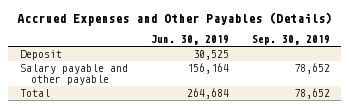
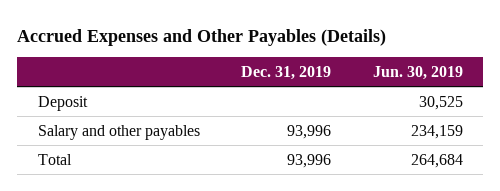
[251,35,330,46] Sep. 30, 2019 -> none
none -> [241,66,332,81] Dec. 31, 2019
[19,64,128,86] Salary payable and other payable -> [37,124,200,140] Salary and other payables
[186,63,229,75] 156,164 -> [410,124,463,139] 234,159

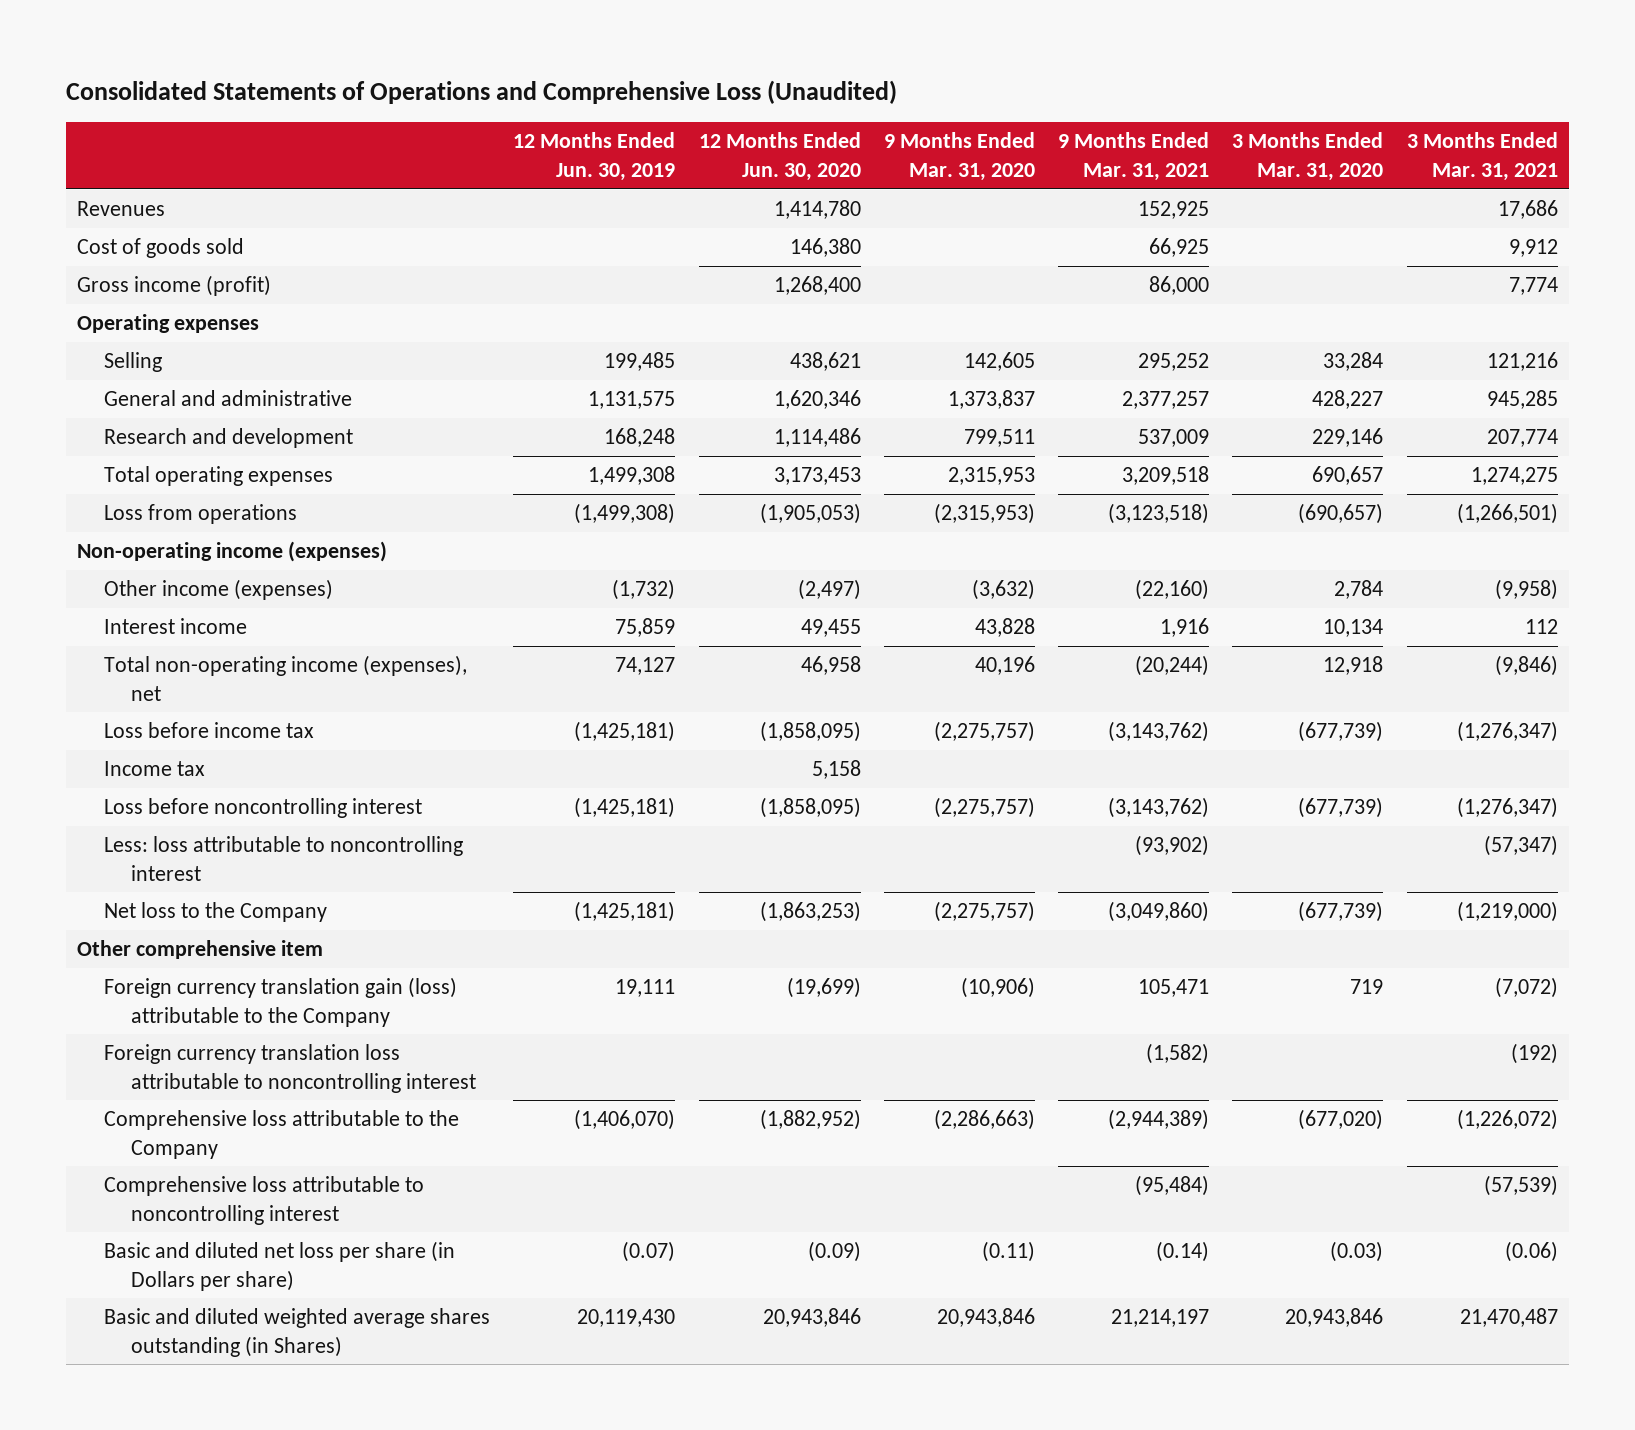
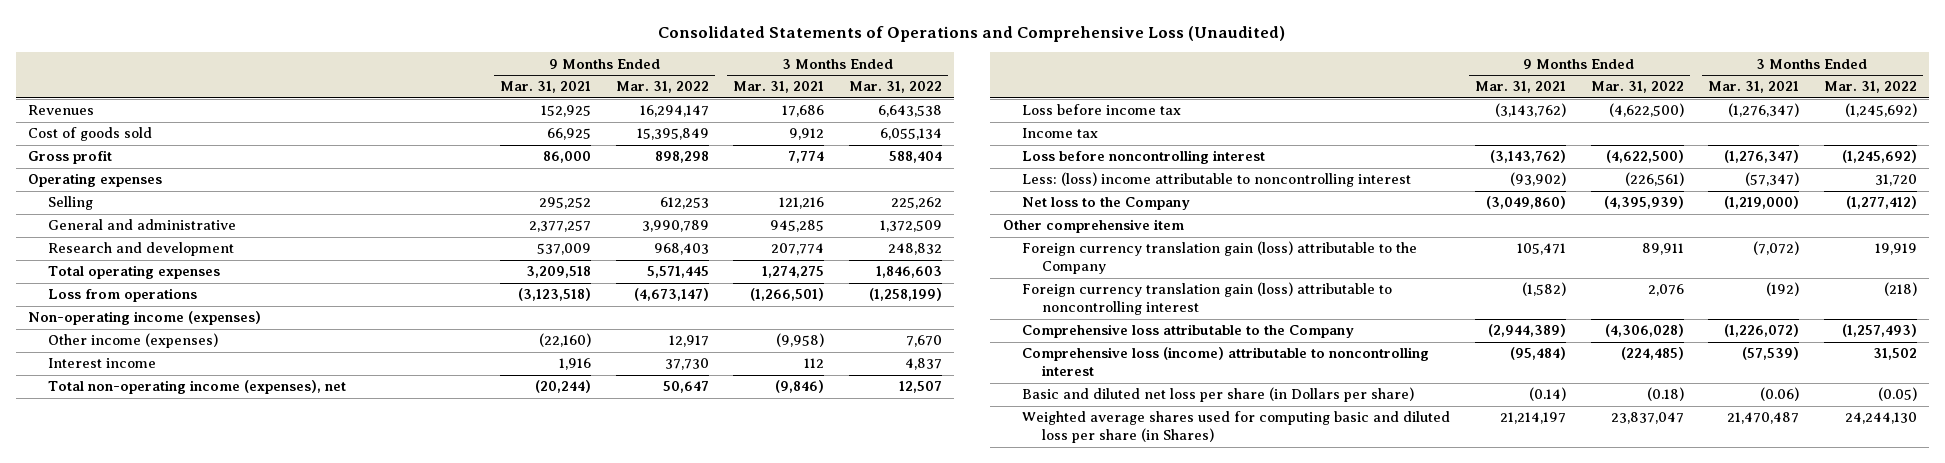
[513,132,676,182] 12 Months Ended Jun. 30, 2019 -> none
[698,132,861,182] 12 Months Ended Jun. 30, 2020 -> none
[883,132,1035,182] 9 Months Ended Mar. 31, 2020 -> none
[1232,132,1384,182] 3 Months Ended Mar. 31, 2020 -> none
none -> [615,81,709,94] Mar. 31, 2022
none -> [849,81,943,94] Mar. 31, 2022
[77,275,272,297] Gross income (profit) -> [27,150,112,165] Gross profit
[104,836,464,881] Less: loss attributable to noncontrolling interest -> [1022,172,1412,188] Less: (loss) income attributable to noncontrolling interest
[104,1044,477,1093] Foreign currency translation loss attributable to noncontrolling interest -> [1022,282,1393,316] Foreign currency translation gain (loss) attributable to noncontrolling interest
[104,1176,425,1225] Comprehensive loss attributable to noncontrolling interest -> [1022,347,1430,377] Comprehensive loss (income) attributable to noncontrolling interest
[104,1308,491,1357] Basic and diluted weighted average shares outstanding (in Shares) -> [1022,411,1451,444] Weighted average shares used for computing basic and diluted loss per share (in Shares)

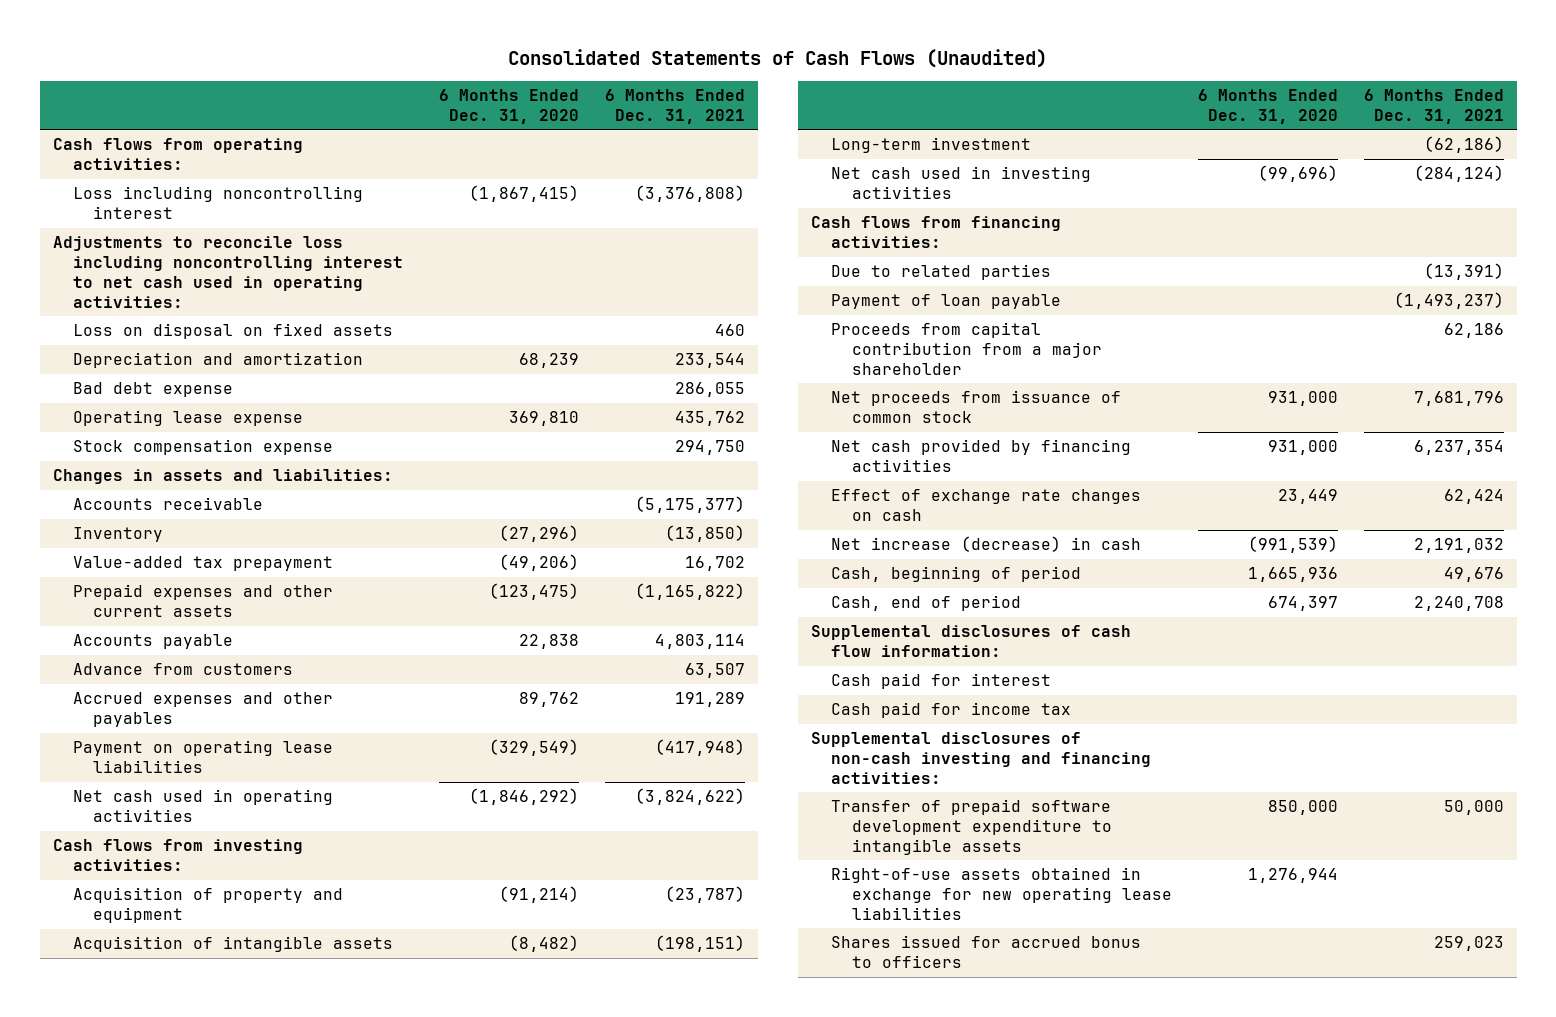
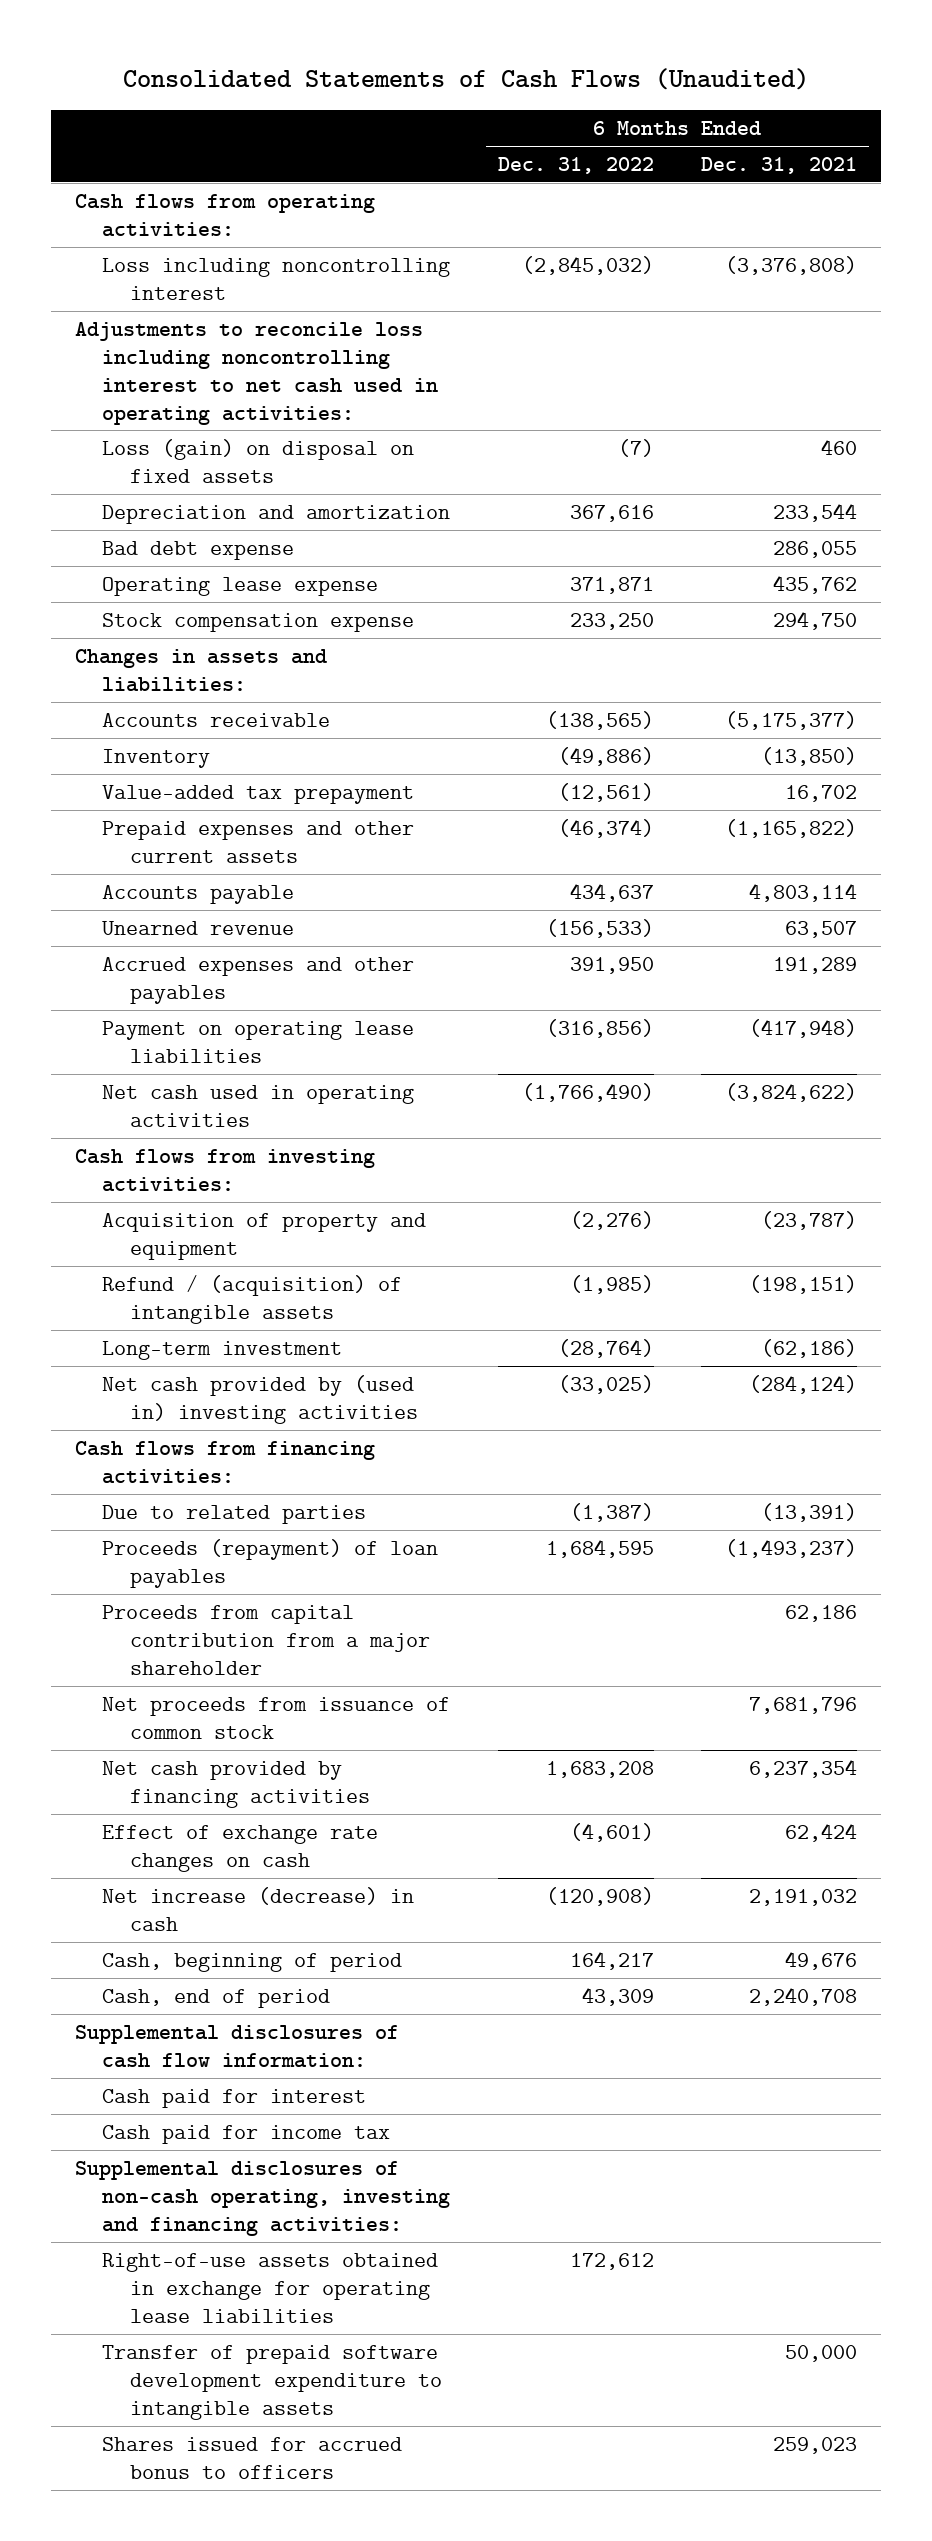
[439,88,580,124] 6 Months Ended Dec. 31, 2020 -> none
none -> [497,157,654,175] Dec. 31, 2022
[72,323,393,340] Loss on disposal on fixed assets -> [102,438,415,483] Loss (gain) on disposal on fixed assets
[72,663,293,676] Advance from customers -> [102,920,295,935] Unearned revenue
[72,936,393,953] Acquisition of intangible assets -> [102,1274,403,1324] Refund / (acquisition) of intangible assets
[831,166,1092,200] Net cash used in investing activities -> [102,1374,418,1424] Net cash provided by (used in) investing activities
[831,294,1062,310] Payment of loan payable -> [102,1538,439,1588] Proceeds (repayment) of loan payables
[811,732,1152,784] Supplemental disclosures of non-cash investing and financing activities: -> [74,2160,451,2236] Supplemental disclosures of non-cash operating, investing and financing activities:
none -> [102,2252,439,2323] Right-of-use assets obtained in exchange for operating lease liabilities
[831,867,1172,920] Right-of-use assets obtained in exchange for new operating lease liabilities -> none

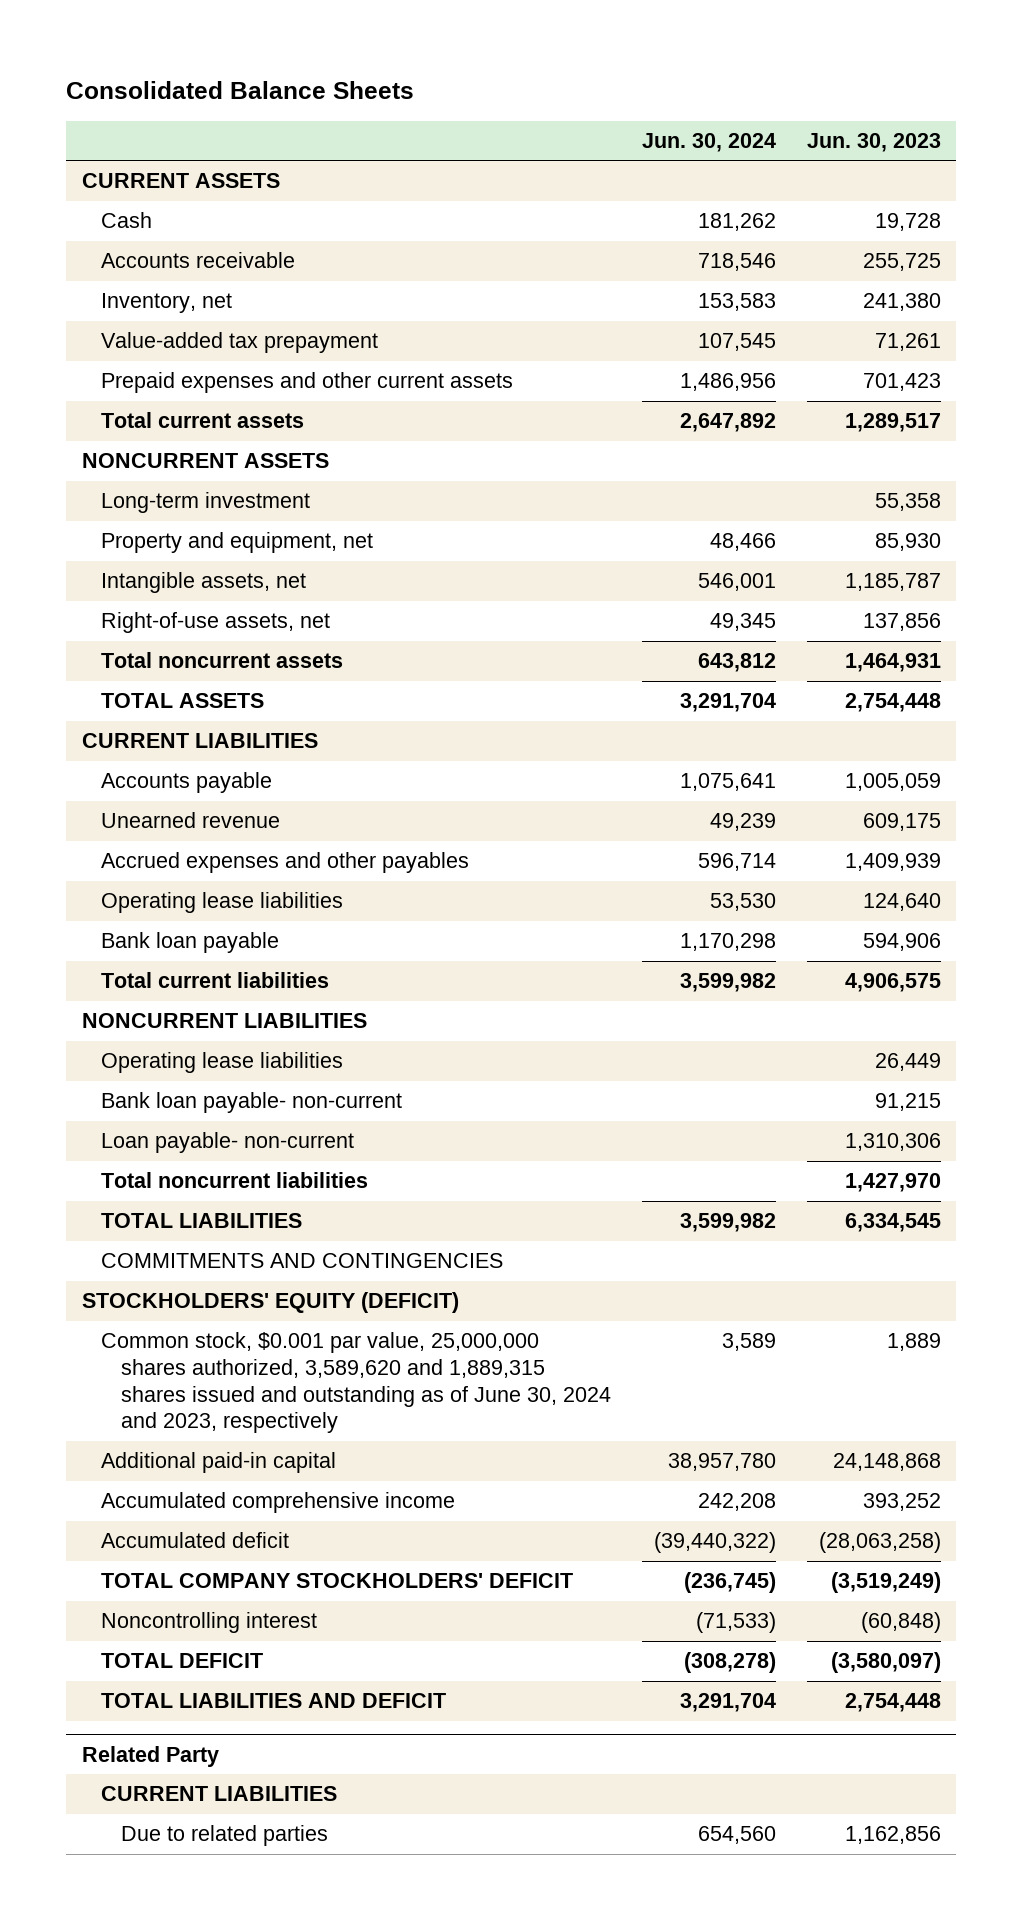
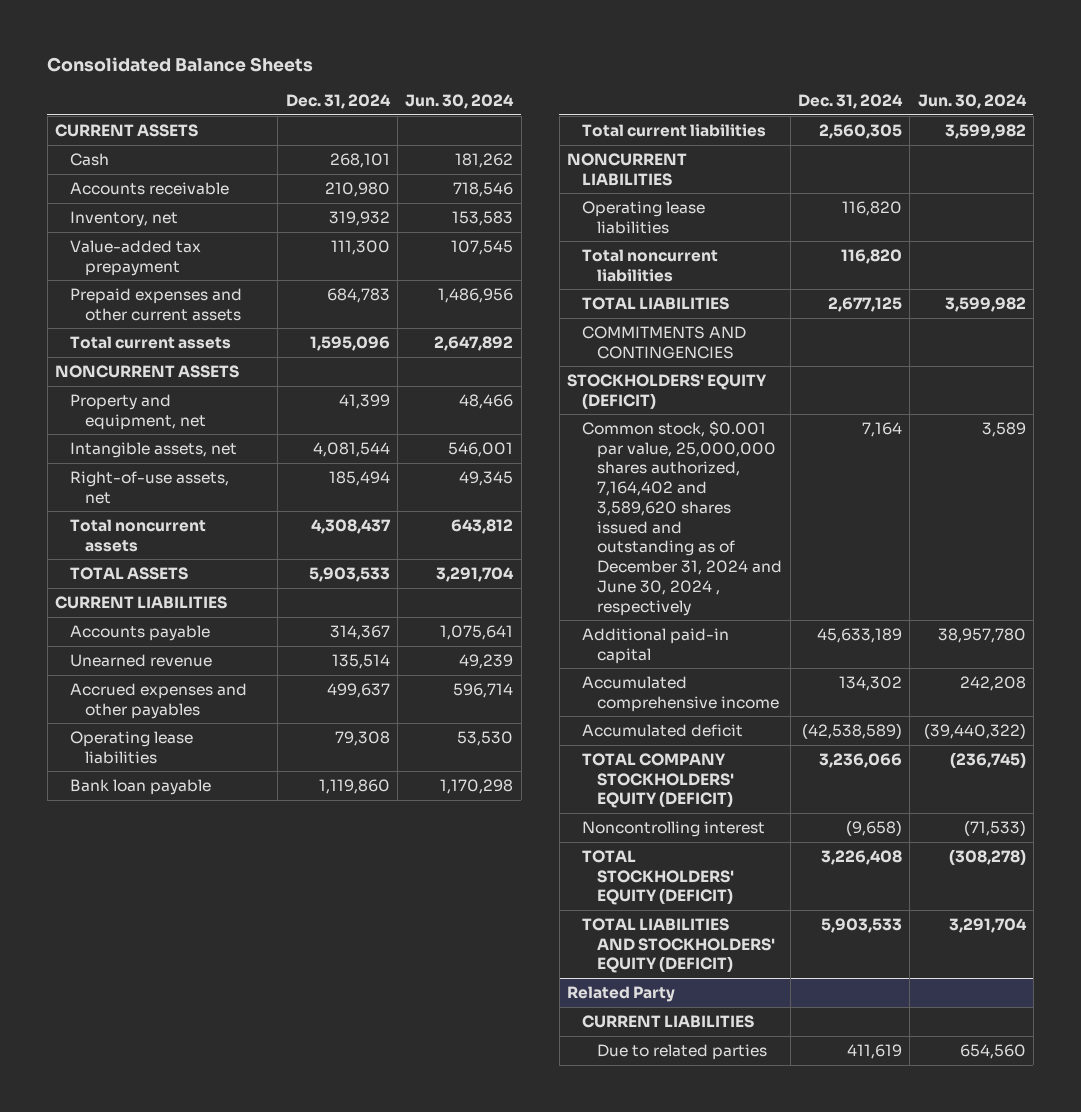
[806,133,941,153] Jun. 30, 2023 -> none
none -> [285,94,391,110] Dec. 31, 2024
[101,492,311,514] Long-term investment -> none
[101,1092,403,1114] Bank loan payable- non-current -> none
[101,1132,355,1154] Loan payable- non-current -> none
[101,1332,612,1434] Common stock, $0.001 par value, 25,000,000 shares authorized, 3,589,620 and 1,889,315 shares issued and outstanding as of June 30, 2024 and 2023, respectively -> [582,420,783,616] Common stock, $0.001 par value, 25,000,000 shares authorized, 7,164,402 and 3,589,620 shares issued and outstanding as of December 31, 2024 and June 30, 2024 , respectively
[101,1573,574,1589] TOTAL COMPANY STOCKHOLDERS' DEFICIT -> [582,752,735,809] TOTAL COMPANY STOCKHOLDERS' EQUITY (DEFICIT)
[101,1653,264,1669] TOTAL DEFICIT -> [582,849,735,906] TOTAL STOCKHOLDERS' EQUITY (DEFICIT)
[101,1693,447,1709] TOTAL LIABILITIES AND DEFICIT -> [582,917,776,974] TOTAL LIABILITIES AND STOCKHOLDERS' EQUITY (DEFICIT)

